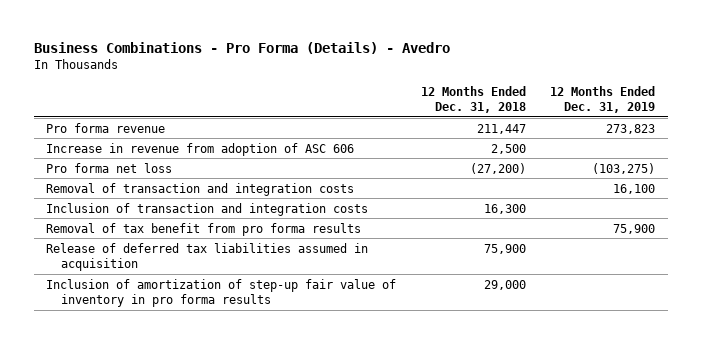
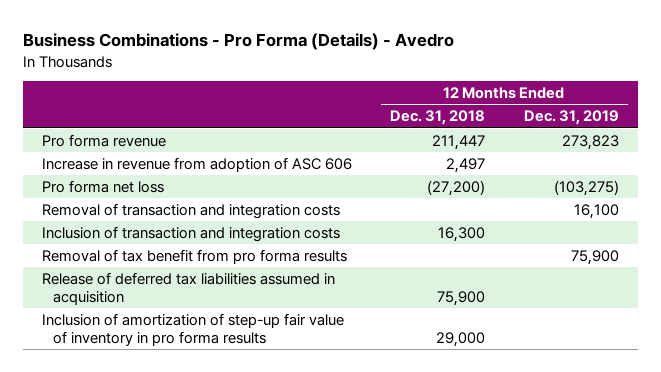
[490,143,526,154] 2,500 -> [446,157,486,173] 2,497

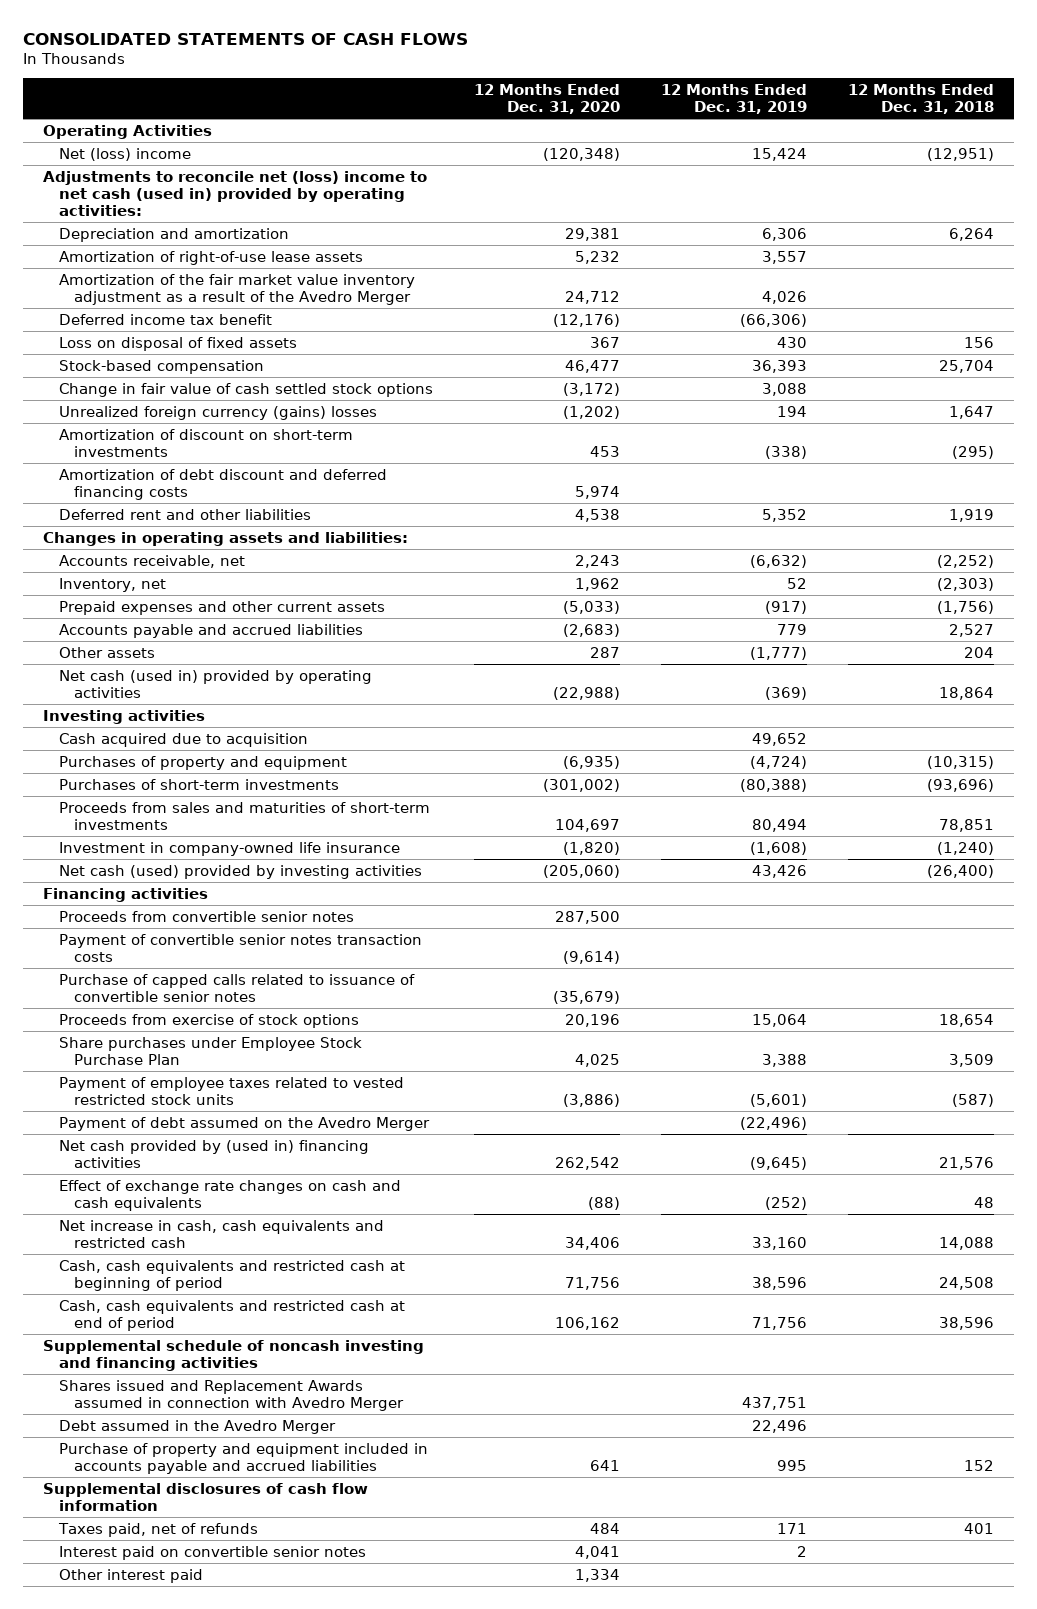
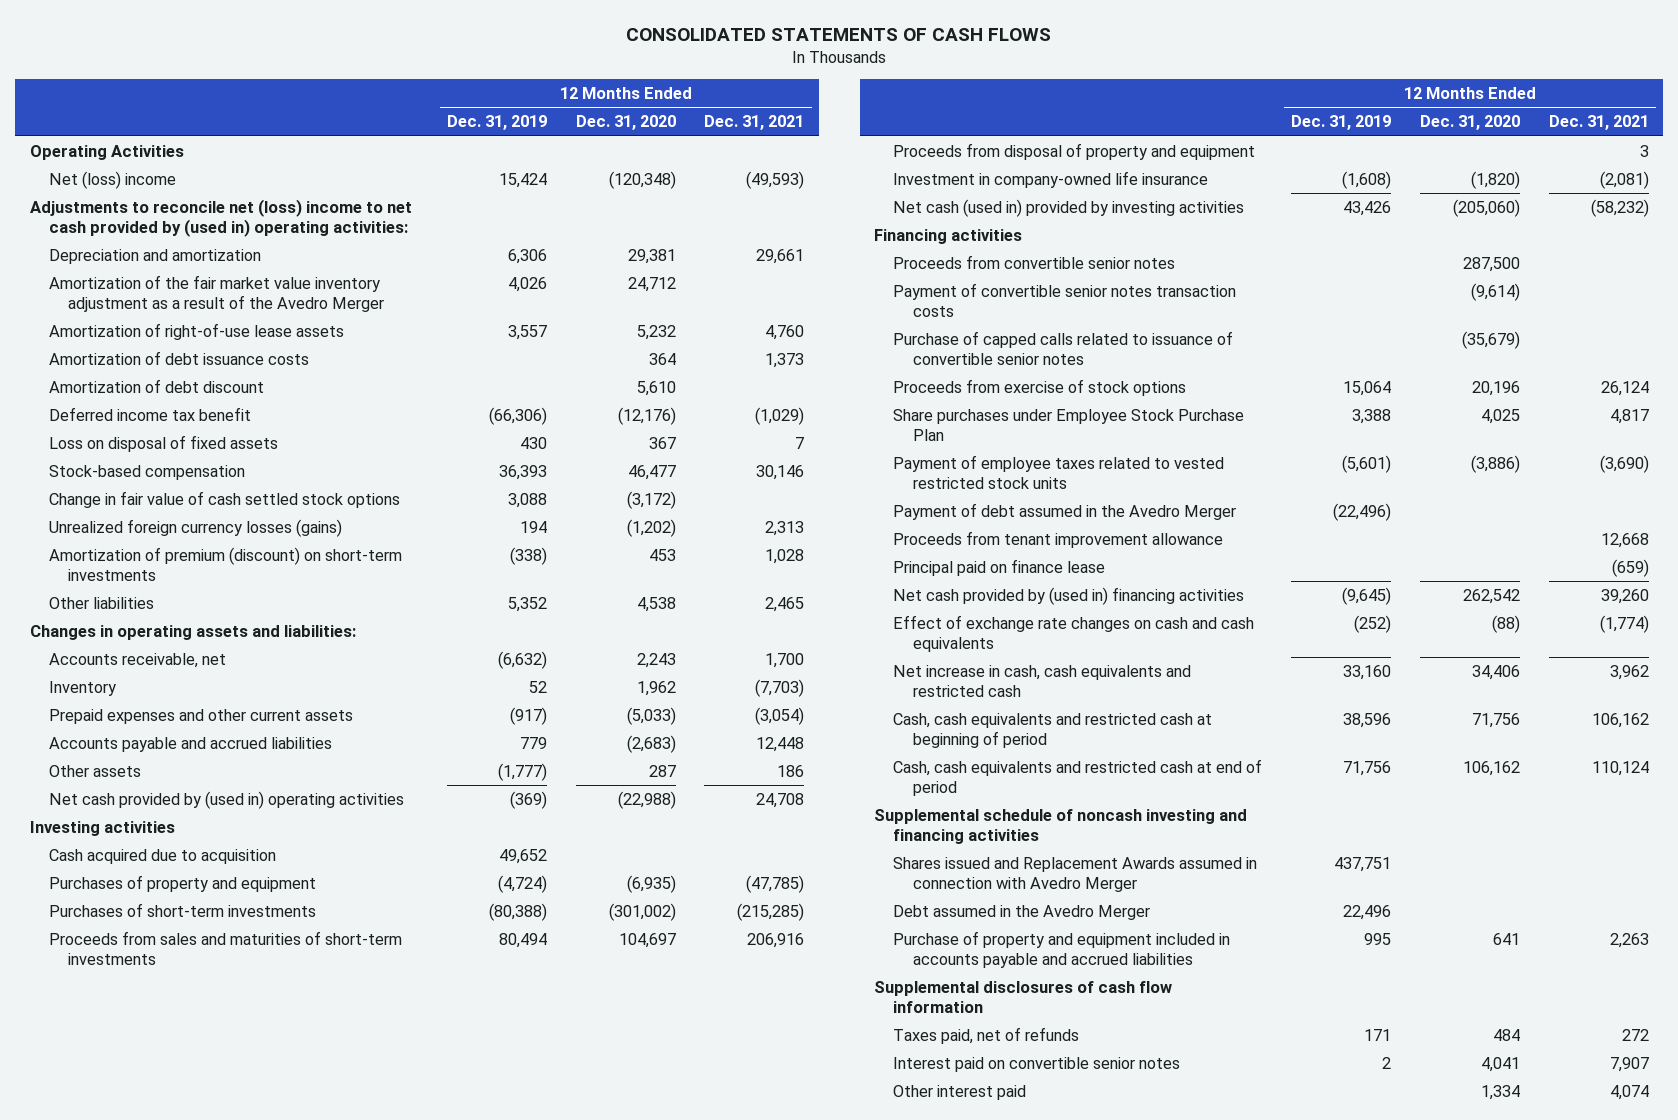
[847,83,994,115] 12 Months Ended Dec. 31, 2018 -> none
none -> [704,115,805,131] Dec. 31, 2021
[43,170,428,217] Adjustments to reconcile net (loss) income to net cash (used in) provided by operating activities: -> [29,198,412,238] Adjustments to reconcile net (loss) income to net cash provided by (used in) operating activities:
[58,250,363,265] Amortization of right-of-use lease assets -> [49,322,345,340] Amortization of right-of-use lease assets
none -> [49,350,310,365] Amortization of debt issuance costs
none -> [49,378,265,393] Amortization of debt discount
[58,468,387,500] Amortization of debt discount and deferred financing costs -> none
[58,405,377,420] Unrealized foreign currency (gains) losses -> [49,518,343,537] Unrealized foreign currency losses (gains)
[58,428,353,457] Amortization of discount on short-term investments -> [49,546,403,582] Amortization of premium (discount) on short-term investments
[58,508,311,520] Deferred rent and other liabilities -> [49,596,155,609] Other liabilities
[58,577,166,592] Inventory, net -> [49,680,117,696] Inventory
[58,669,372,698] Net cash (used in) provided by operating activities -> [49,790,405,809] Net cash provided by (used in) operating activities
none -> [893,142,1256,160] Proceeds from disposal of property and equipment
[58,864,422,879] Net cash (used) provided by investing activities -> [893,198,1245,217] Net cash (used in) provided by investing activities
[58,1116,430,1131] Payment of debt assumed on the Avedro Merger -> [893,502,1237,520] Payment of debt assumed in the Avedro Merger
none -> [893,530,1224,548] Proceeds from tenant improvement allowance
none -> [893,558,1106,576] Principal paid on finance lease

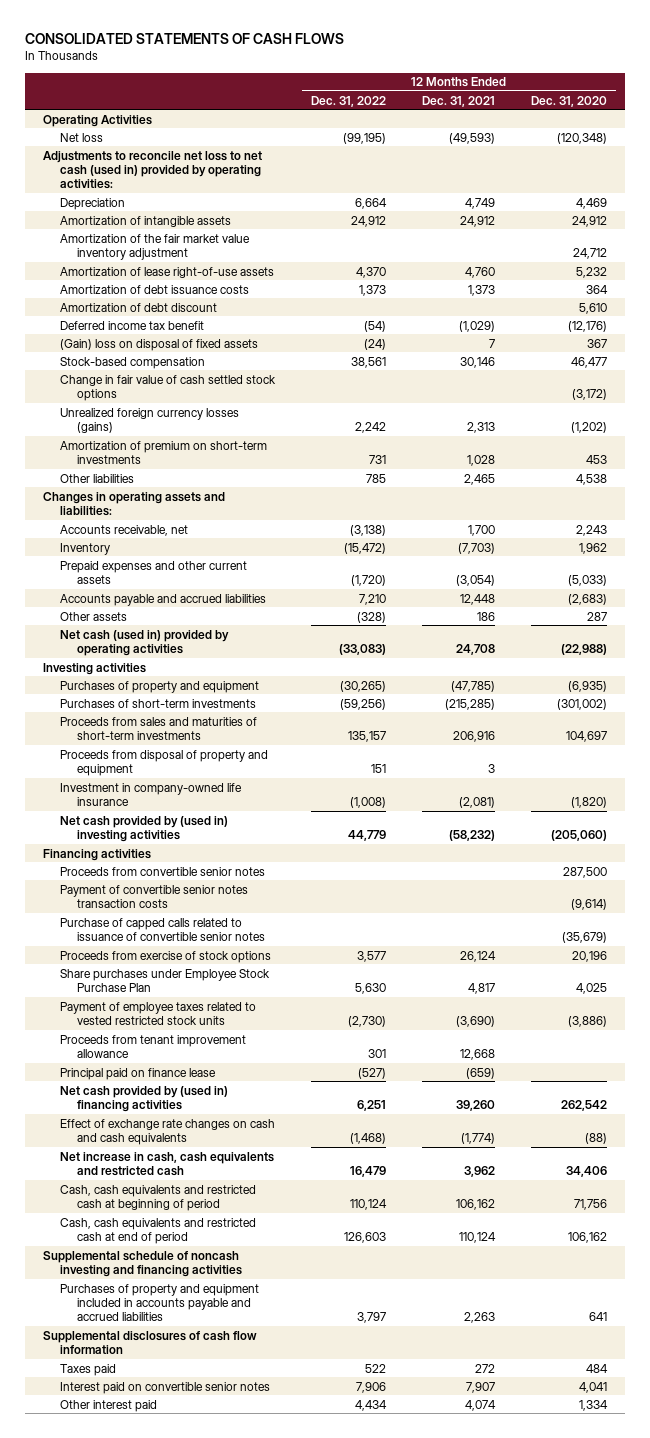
[446,115,547,131] Dec. 31, 2019 -> none
none -> [310,95,386,107] Dec. 31, 2022
[49,248,262,264] Depreciation and amortization -> none
[49,170,177,189] Net (loss) income -> [59,132,103,142] Net loss
[29,198,412,238] Adjustments to reconcile net (loss) income to net cash provided by (used in) operating activities: -> [42,150,262,190] Adjustments to reconcile net loss to net cash (used in) provided by operating activities:
none -> [59,197,125,210] Depreciation
none -> [59,215,231,227] Amortization of intangible assets
[49,274,385,313] Amortization of the fair market value inventory adjustment as a result of the Avedro Merger -> [59,233,250,260] Amortization of the fair market value inventory adjustment
[49,322,345,340] Amortization of right-of-use lease assets -> [59,266,274,278] Amortization of lease right-of-use assets
[49,434,279,452] Loss on disposal of fixed assets -> [59,338,258,351] (Gain) loss on disposal of fixed assets
[49,546,403,582] Amortization of premium (discount) on short-term investments -> [59,440,267,464] Amortization of premium on short-term investments
[49,790,405,809] Net cash provided by (used in) operating activities -> [59,629,229,656] Net cash (used in) provided by operating activities
[49,848,277,864] Cash acquired due to acquisition -> none
[893,198,1245,217] Net cash (used in) provided by investing activities -> [59,815,228,842] Net cash provided by (used in) investing activities
[893,502,1237,520] Payment of debt assumed in the Avedro Merger -> none
[893,856,1258,893] Shares issued and Replacement Awards assumed in connection with Avedro Merger -> none
[893,904,1151,920] Debt assumed in the Avedro Merger -> none
[893,930,1231,969] Purchase of property and equipment included in accounts payable and accrued liabilities -> [59,1283,259,1322] Purchases of property and equipment included in accounts payable and accrued liabilities
[893,1026,1080,1044] Taxes paid, net of refunds -> [59,1363,116,1376] Taxes paid

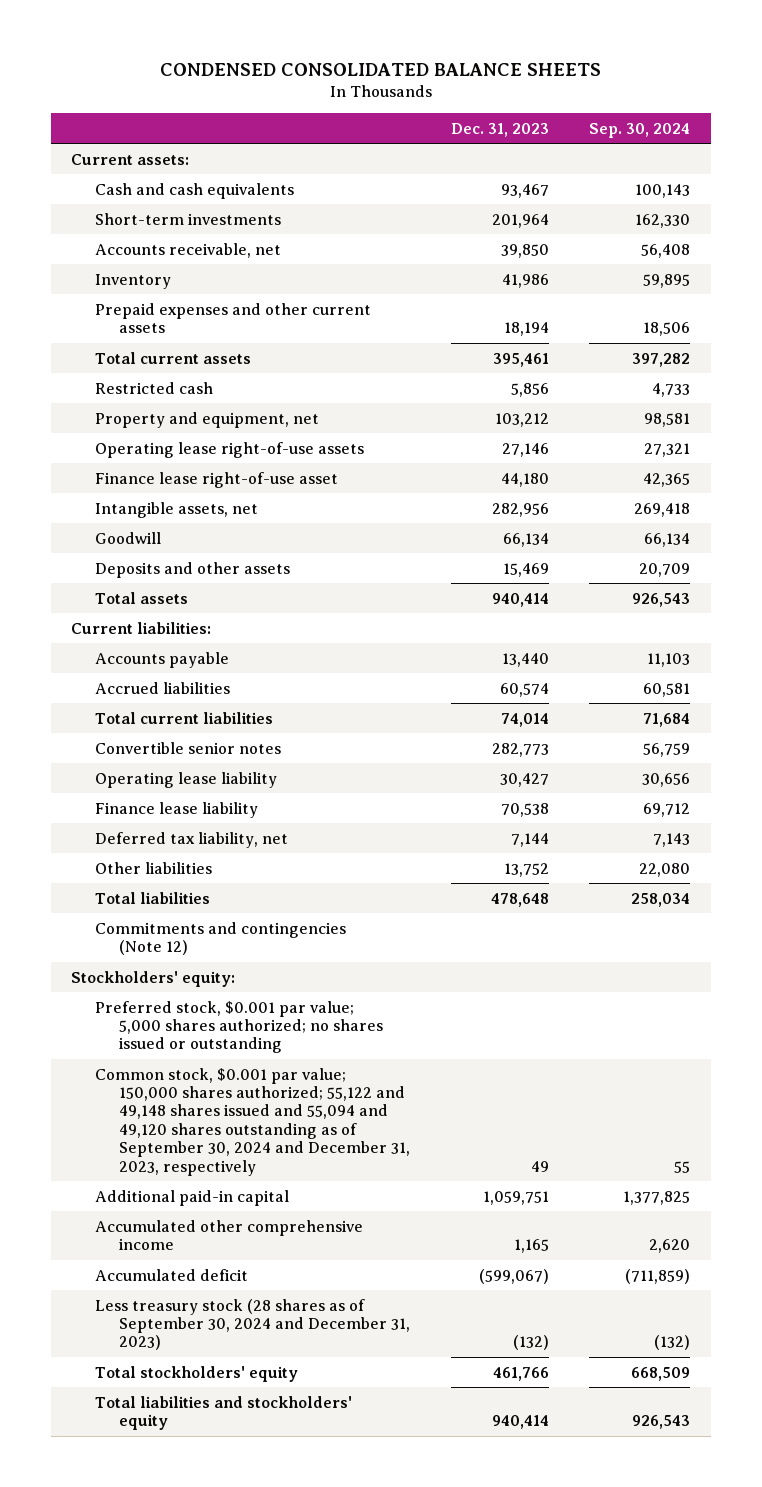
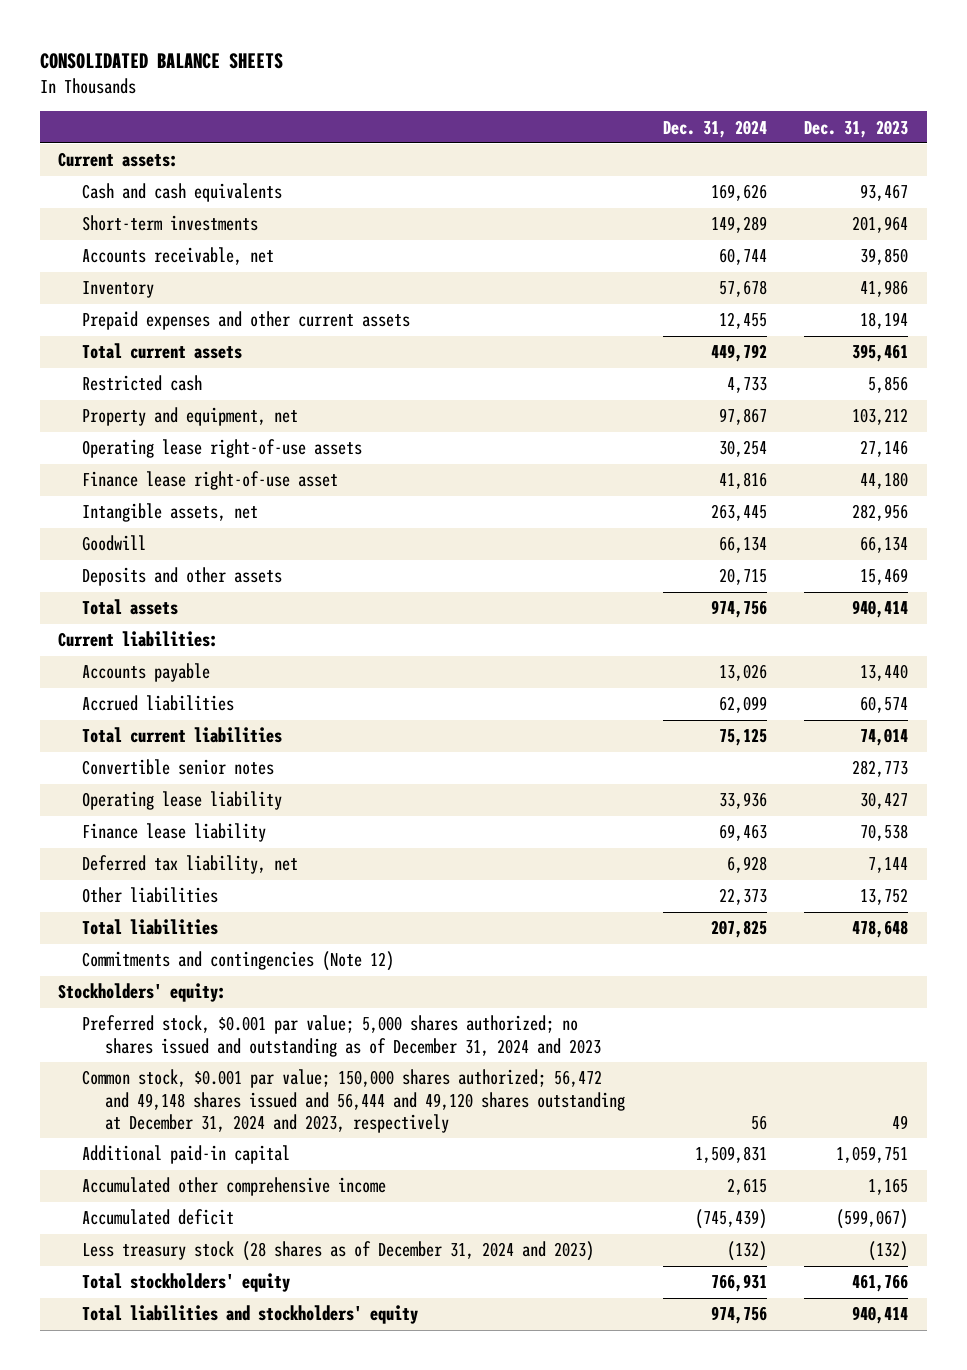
[159,62,601,76] CONDENSED CONSOLIDATED BALANCE SHEETS -> [39,53,283,70] CONSOLIDATED BALANCE SHEETS
[589,122,691,138] Sep. 30, 2024 -> none
none -> [662,119,767,138] Dec. 31, 2024
[95,1000,383,1054] Preferred stock, $0.001 par value; 5,000 shares authorized; no shares issued or outstanding -> [81,1015,602,1057] Preferred stock, $0.001 par value; 5,000 shares authorized; no shares issued and outstanding as of December 31, 2024 and 2023
[95,1067,410,1176] Common stock, $0.001 par value; 150,000 shares authorized; 55,122 and 49,148 shares issued and 55,094 and 49,120 shares outstanding as of September 30, 2024 and December 31, 2023, respectively -> [81,1069,626,1133] Common stock, $0.001 par value; 150,000 shares authorized; 56,472 and 49,148 shares issued and 56,444 and 49,120 shares outstanding at December 31, 2024 and 2023, respectively
[95,1298,410,1351] Less treasury stock (28 shares as of September 30, 2024 and December 31, 2023) -> [81,1241,594,1262] Less treasury stock (28 shares as of December 31, 2024 and 2023)

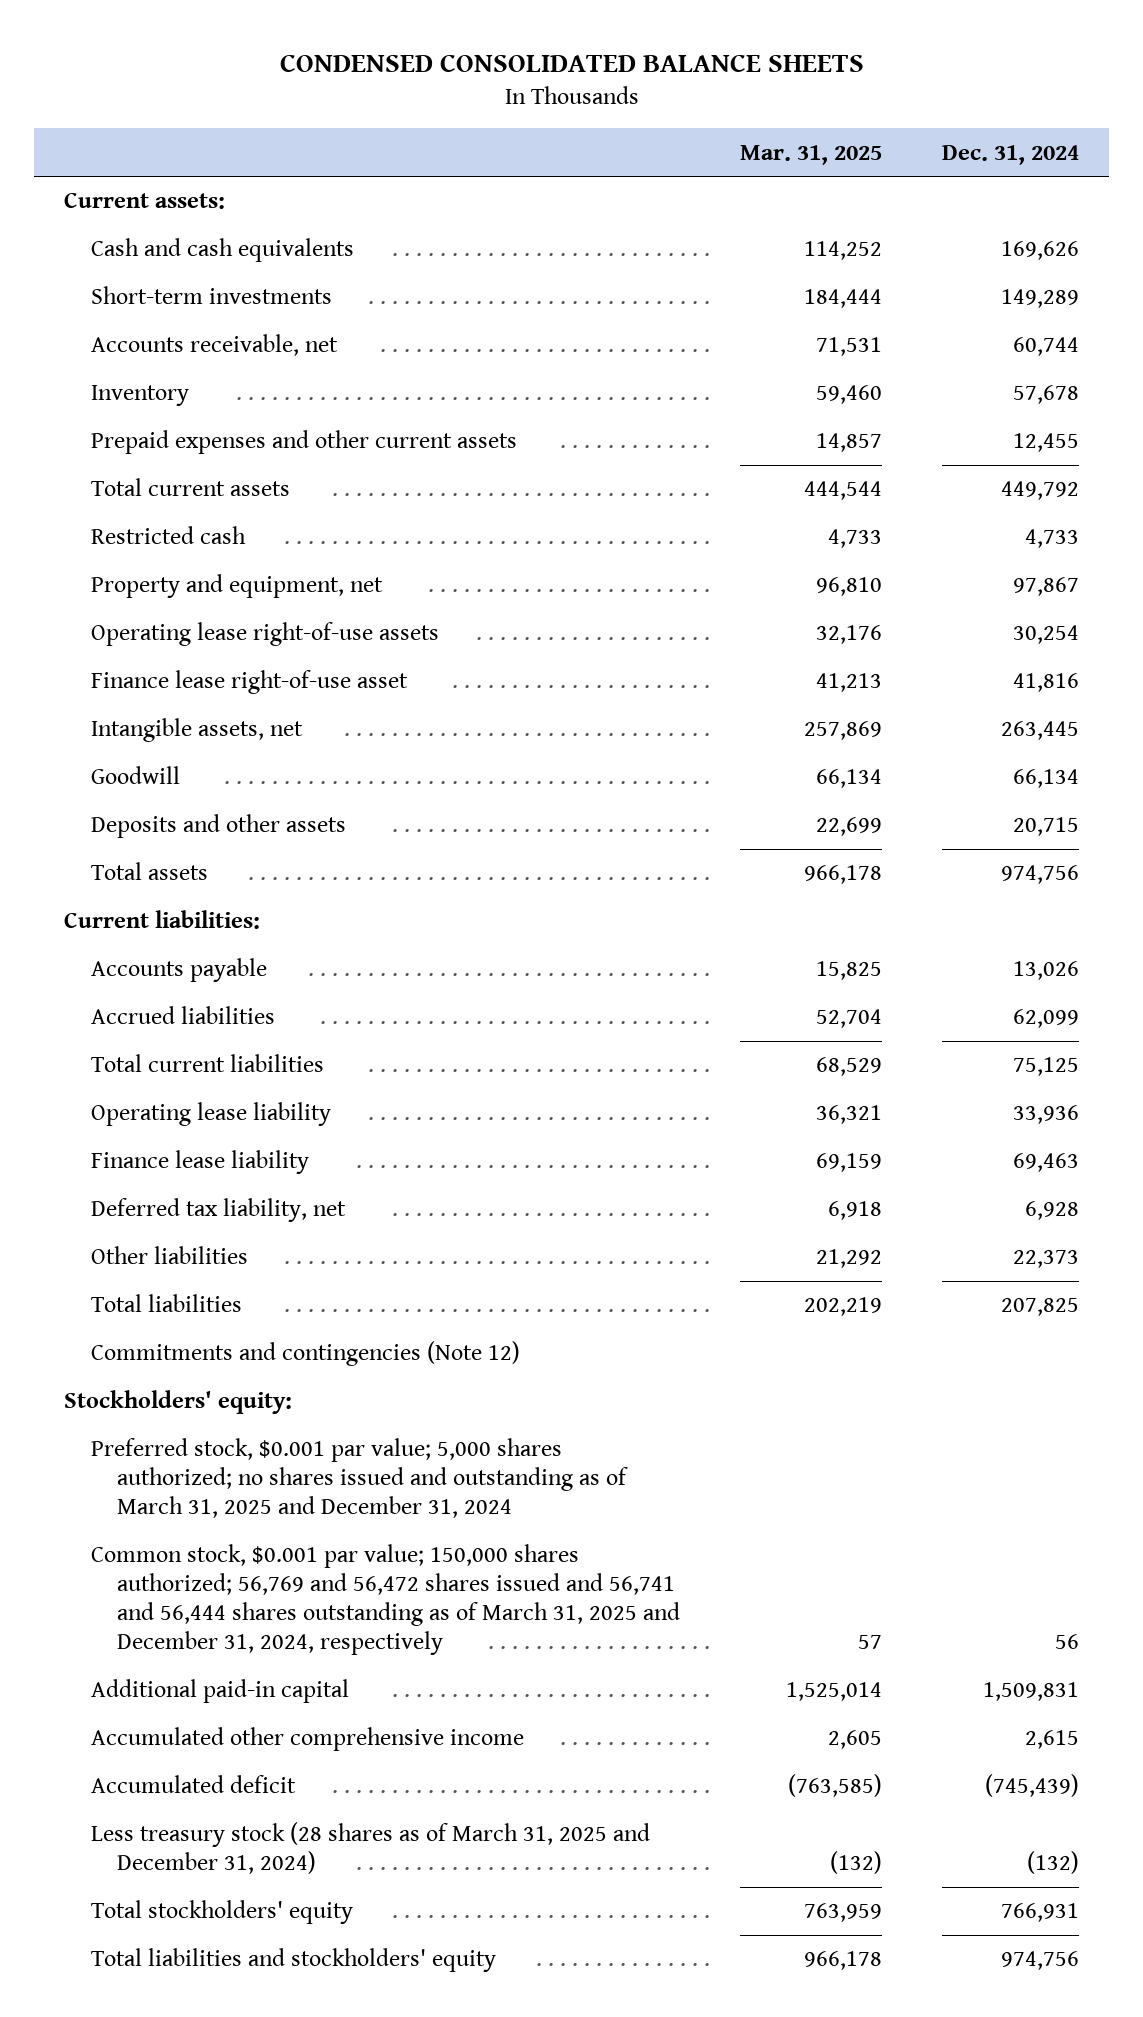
[39,53,283,70] CONSOLIDATED BALANCE SHEETS -> [279,53,864,72] CONDENSED CONSOLIDATED BALANCE SHEETS
[804,119,909,138] Dec. 31, 2023 -> none
none -> [740,144,883,165] Mar. 31, 2025
[81,759,274,776] Convertible senior notes -> none
[81,1015,602,1057] Preferred stock, $0.001 par value; 5,000 shares authorized; no shares issued and outstanding as of December 31, 2024 and 2023 -> [90,1438,629,1519] Preferred stock, $0.001 par value; 5,000 shares authorized; no shares issued and outstanding as of March 31, 2025 and December 31, 2024
[81,1069,626,1133] Common stock, $0.001 par value; 150,000 shares authorized; 56,472 and 49,148 shares issued and 56,444 and 49,120 shares outstanding at December 31, 2024 and 2023, respectively -> [90,1544,681,1656] Common stock, $0.001 par value; 150,000 shares authorized; 56,769 and 56,472 shares issued and 56,741 and 56,444 shares outstanding as of March 31, 2025 and December 31, 2024, respectively
[81,1241,594,1262] Less treasury stock (28 shares as of December 31, 2024 and 2023) -> [90,1822,650,1875] Less treasury stock (28 shares as of March 31, 2025 and December 31, 2024)

